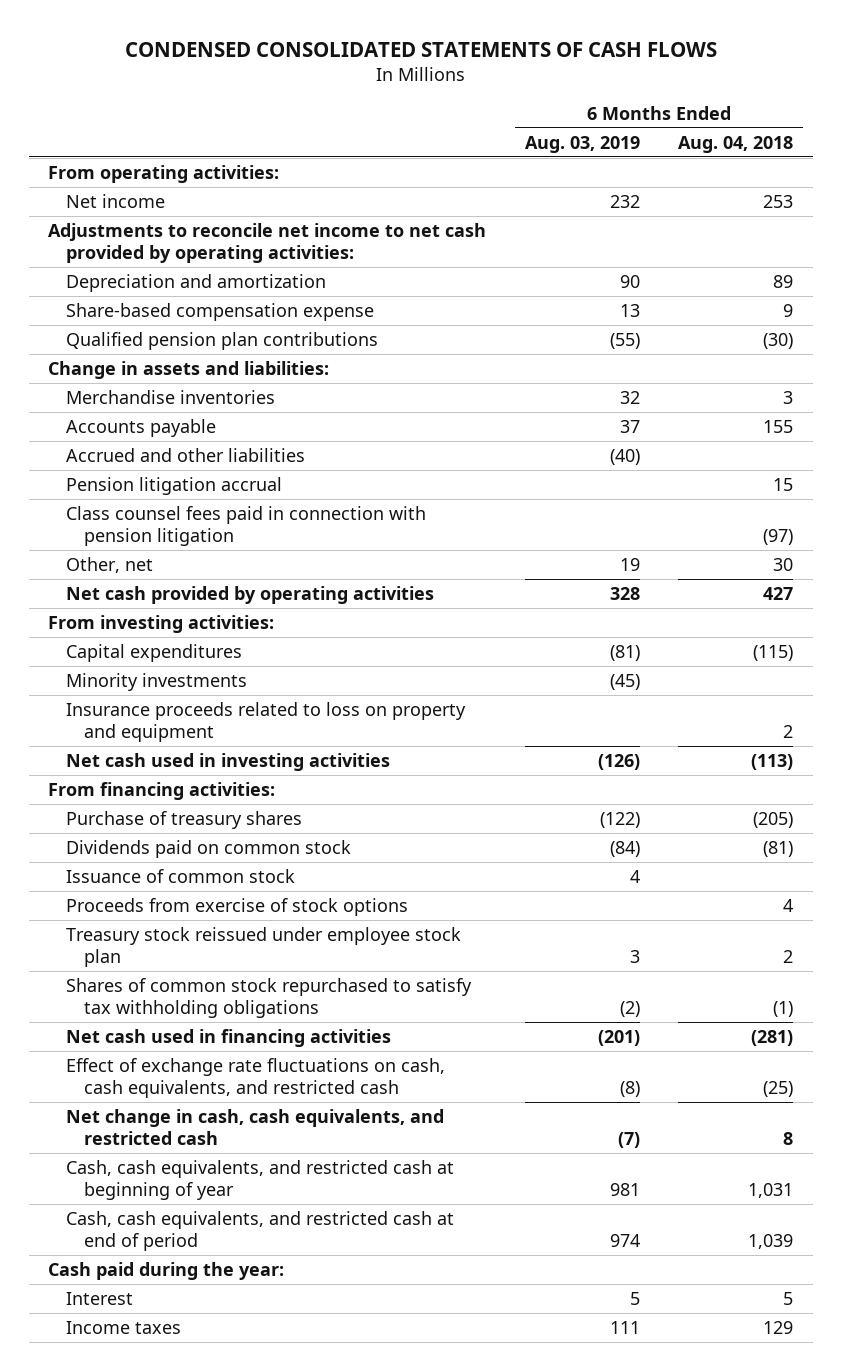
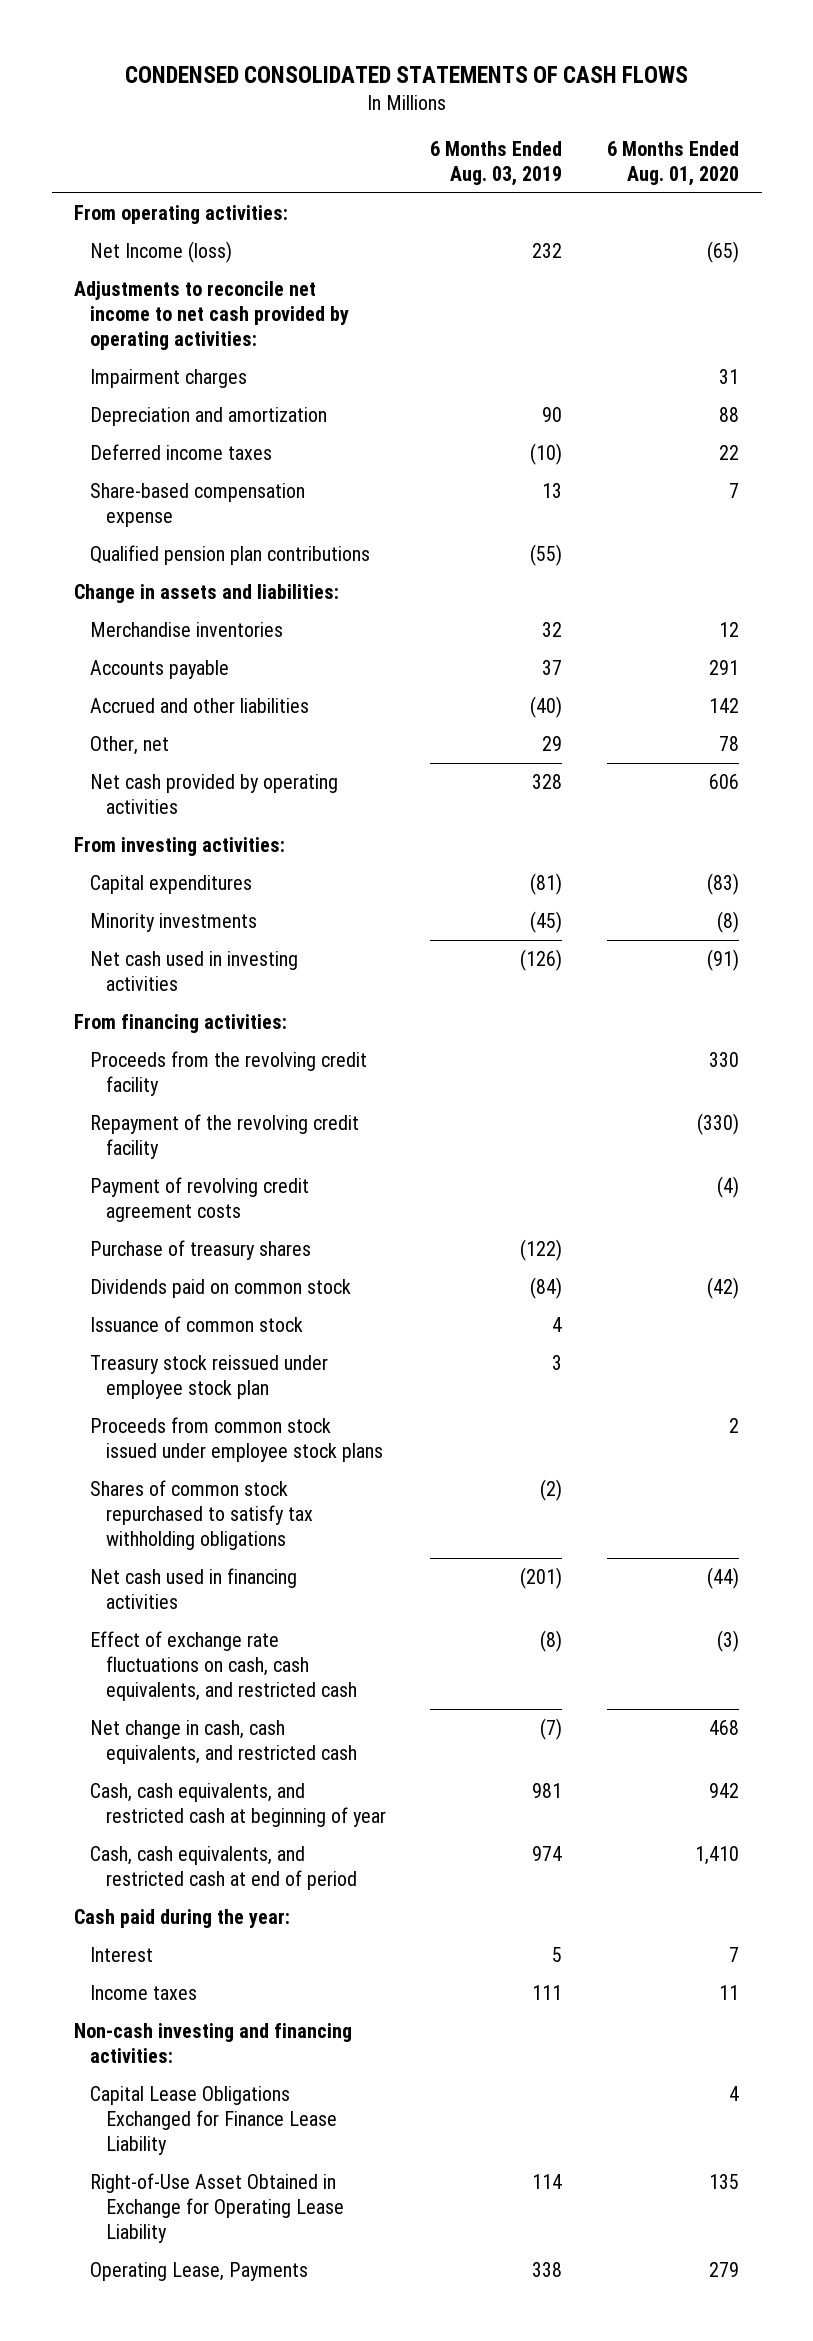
[678,135,794,153] Aug. 04, 2018 -> none
none -> [607,140,740,187] 6 Months Ended Aug. 01, 2020
[66,193,166,208] Net income -> [89,240,232,263] Net Income (loss)
none -> [89,368,247,388] Impairment charges
none -> [89,443,272,460] Deferred income taxes
[66,476,283,495] Pension litigation accrual -> none
[66,505,427,547] Class counsel fees paid in connection with pension litigation -> none
[619,557,640,571] 19 -> [542,735,563,751] 29
[66,701,467,743] Insurance proceeds related to loss on property and equipment -> none
none -> [89,1050,367,1096] Proceeds from the revolving credit facility
none -> [89,1113,359,1159] Repayment of the revolving credit facility
none -> [89,1176,309,1222] Payment of revolving credit agreement costs
[66,897,409,916] Proceeds from exercise of stock options -> none
none -> [89,1416,383,1462] Proceeds from common stock issued under employee stock plans
none -> [74,2022,353,2063] Non-cash investing and financing activities:
none -> [89,2085,337,2156] Capital Lease Obligations Exchanged for Finance Lease Liability
none -> [89,2172,344,2244] Right-of-Use Asset Obtained in Exchange for Operating Lease Liability
none -> [89,2261,308,2281] Operating Lease, Payments

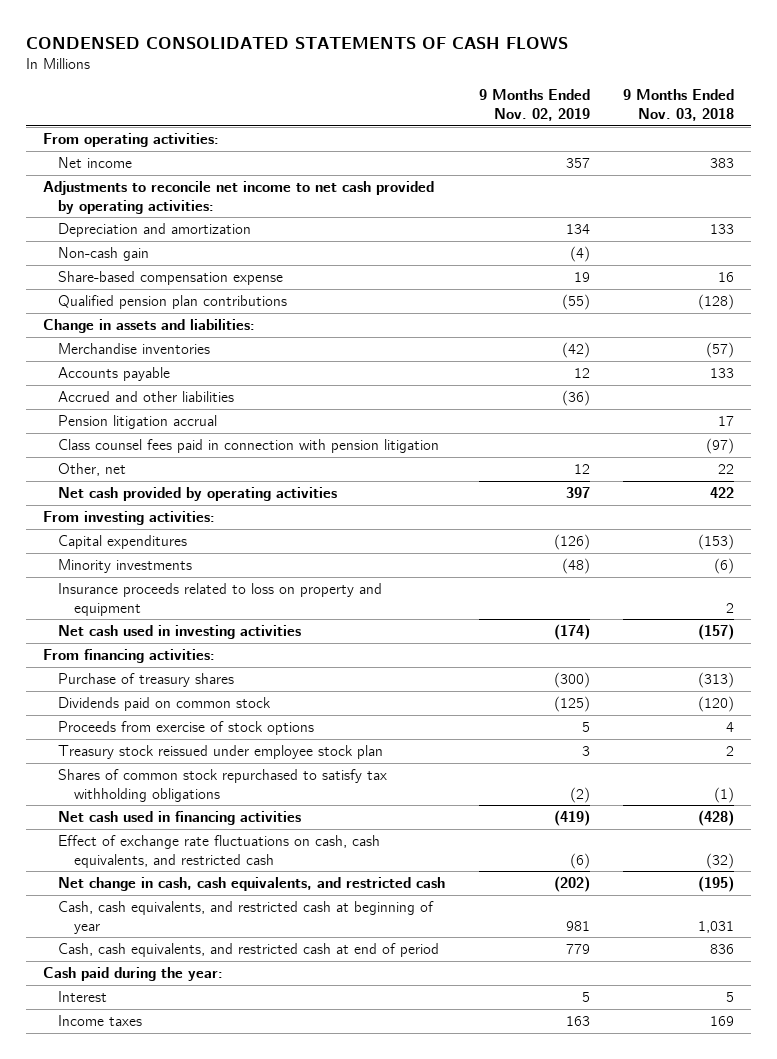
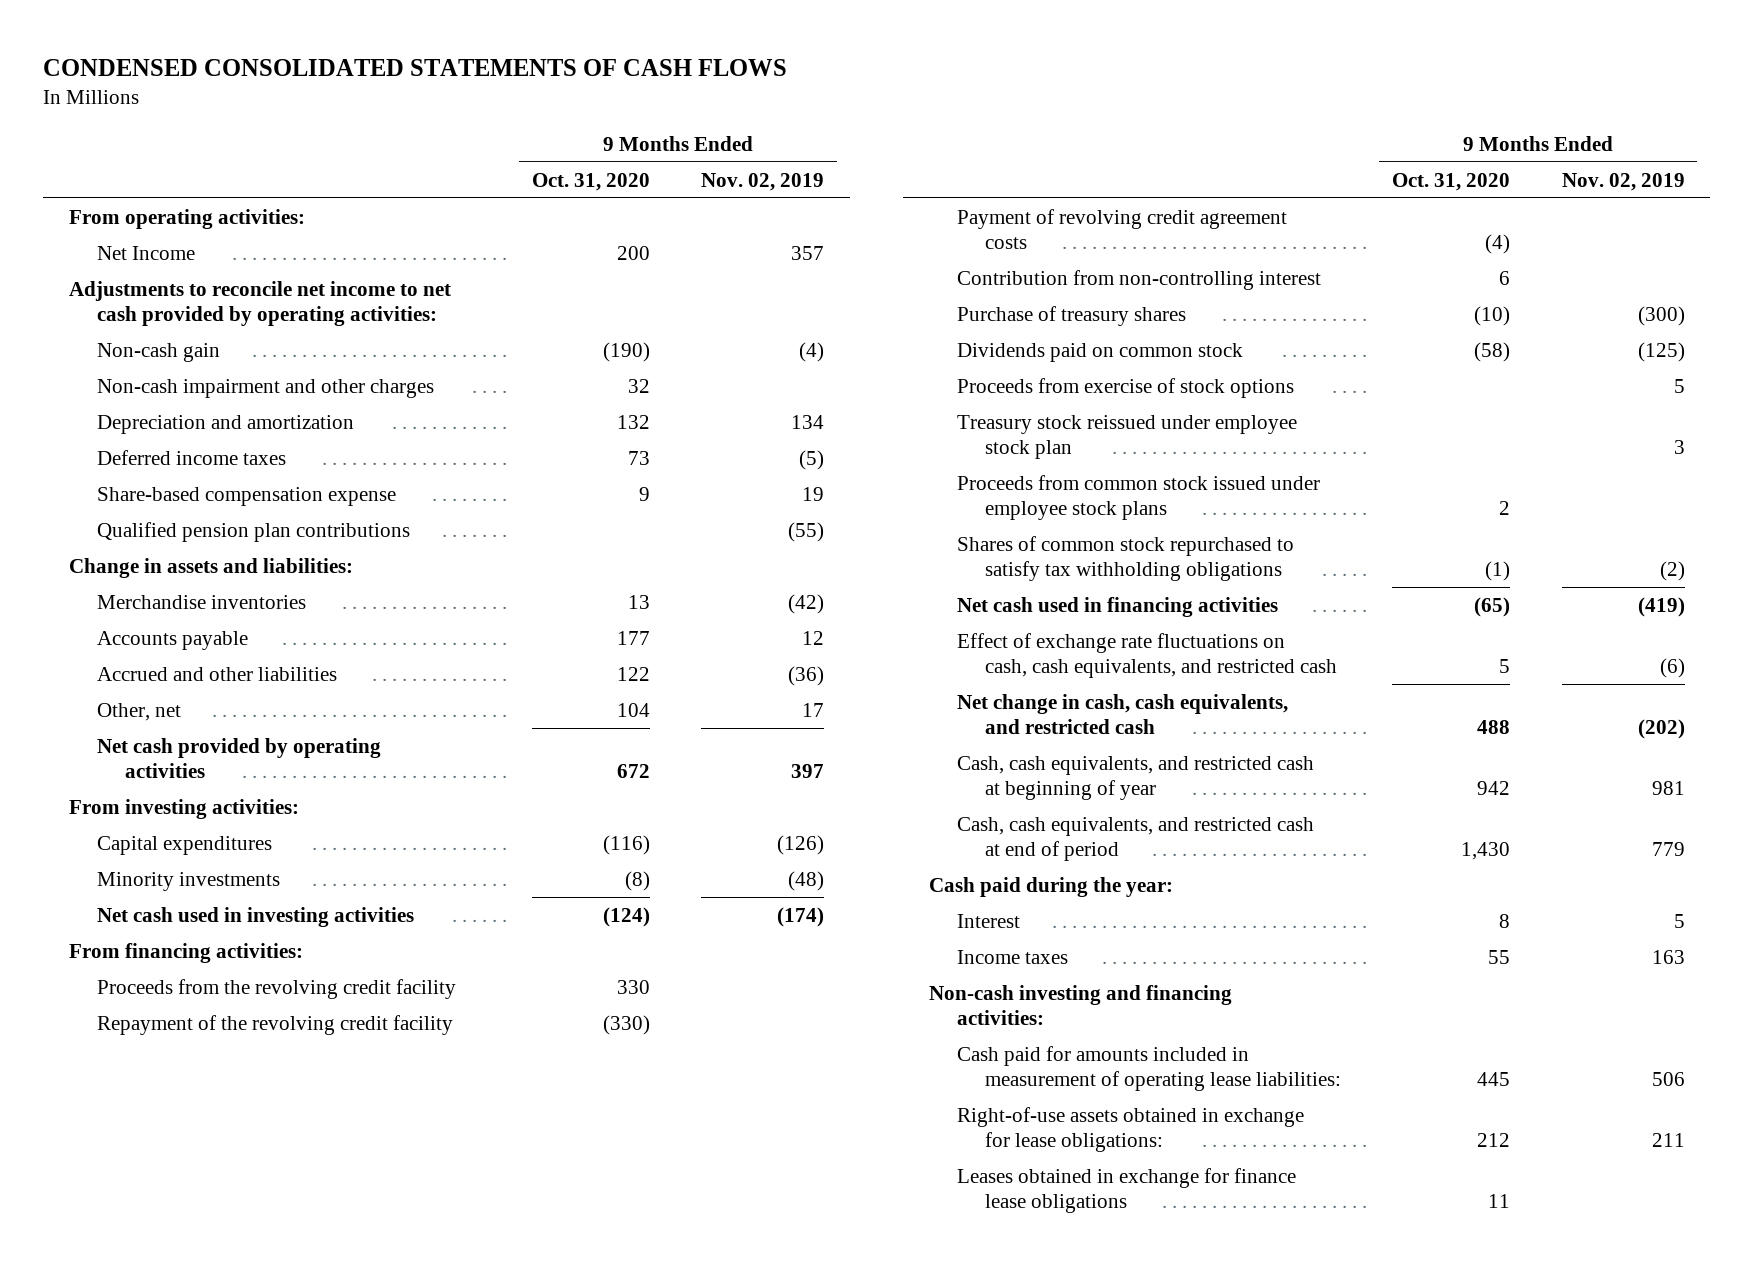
[622,89,734,121] 9 Months Ended Nov. 03, 2018 -> none
none -> [532,172,651,191] Oct. 31, 2020
[58,156,133,168] Net income -> [96,245,195,260] Net Income
none -> [96,378,434,398] Non-cash impairment and other charges
[58,222,252,237] Depreciation and amortization -> [96,414,354,434] Depreciation and amortization
none -> [96,449,286,465] Deferred income taxes
[58,414,218,429] Pension litigation accrual -> none
[58,438,440,453] Class counsel fees paid in connection with pension litigation -> none
[573,463,590,474] 12 -> [802,702,825,717] 17
[58,582,383,616] Insurance proceeds related to loss on property and equipment -> none
none -> [96,978,456,999] Proceeds from the revolving credit facility
none -> [96,1014,453,1035] Repayment of the revolving credit facility
none -> [956,208,1287,249] Payment of revolving credit agreement costs
none -> [956,269,1321,290] Contribution from non-controlling interest
none -> [956,474,1320,520] Proceeds from common stock issued under employee stock plans
none -> [928,984,1232,1025] Non-cash investing and financing activities:
none -> [956,1045,1342,1091] Cash paid for amounts included in measurement of operating lease liabilities:
none -> [956,1106,1304,1152] Right-of-use assets obtained in exchange for lease obligations:
none -> [956,1167,1296,1213] Leases obtained in exchange for finance lease obligations

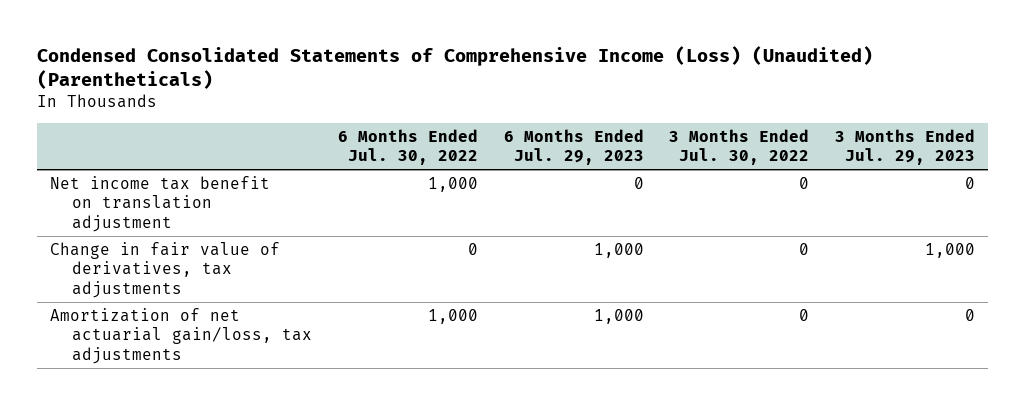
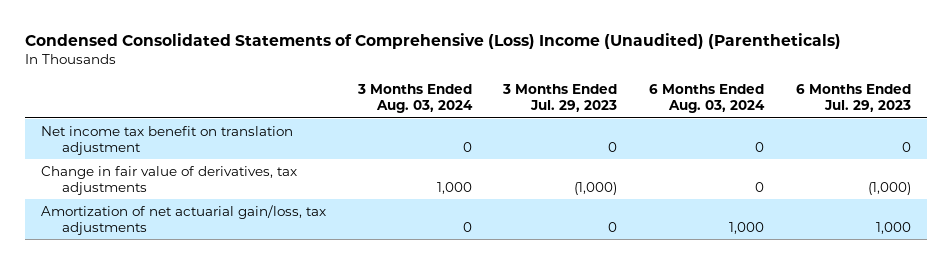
[37,45,874,89] Condensed Consolidated Statements of Comprehensive Income (Loss) (Unaudited) (Parentheticals) -> [24,32,841,49] Condensed Consolidated Statements of Comprehensive (Loss) Income (Unaudited) (Parentheticals)
[338,128,479,166] 6 Months Ended Jul. 30, 2022 -> none
[669,128,810,166] 3 Months Ended Jul. 30, 2022 -> none
none -> [356,84,473,113] 3 Months Ended Aug. 03, 2024
none -> [649,84,766,113] 6 Months Ended Aug. 03, 2024
[593,243,644,259] 1,000 -> [868,181,912,195] (1,000)
[925,243,976,259] 1,000 -> [574,181,618,195] (1,000)

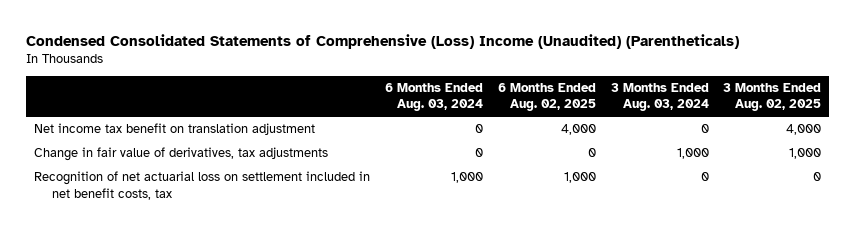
[502,84,618,112] 3 Months Ended Jul. 29, 2023 -> none
[796,84,912,112] 6 Months Ended Jul. 29, 2023 -> none
none -> [497,83,596,112] 6 Months Ended Aug. 02, 2025
none -> [723,83,822,112] 3 Months Ended Aug. 02, 2025
[40,205,326,235] Amortization of net actuarial gain/loss, tax adjustments -> none
none -> [33,171,370,200] Recognition of net actuarial loss on settlement included in net benefit costs, tax

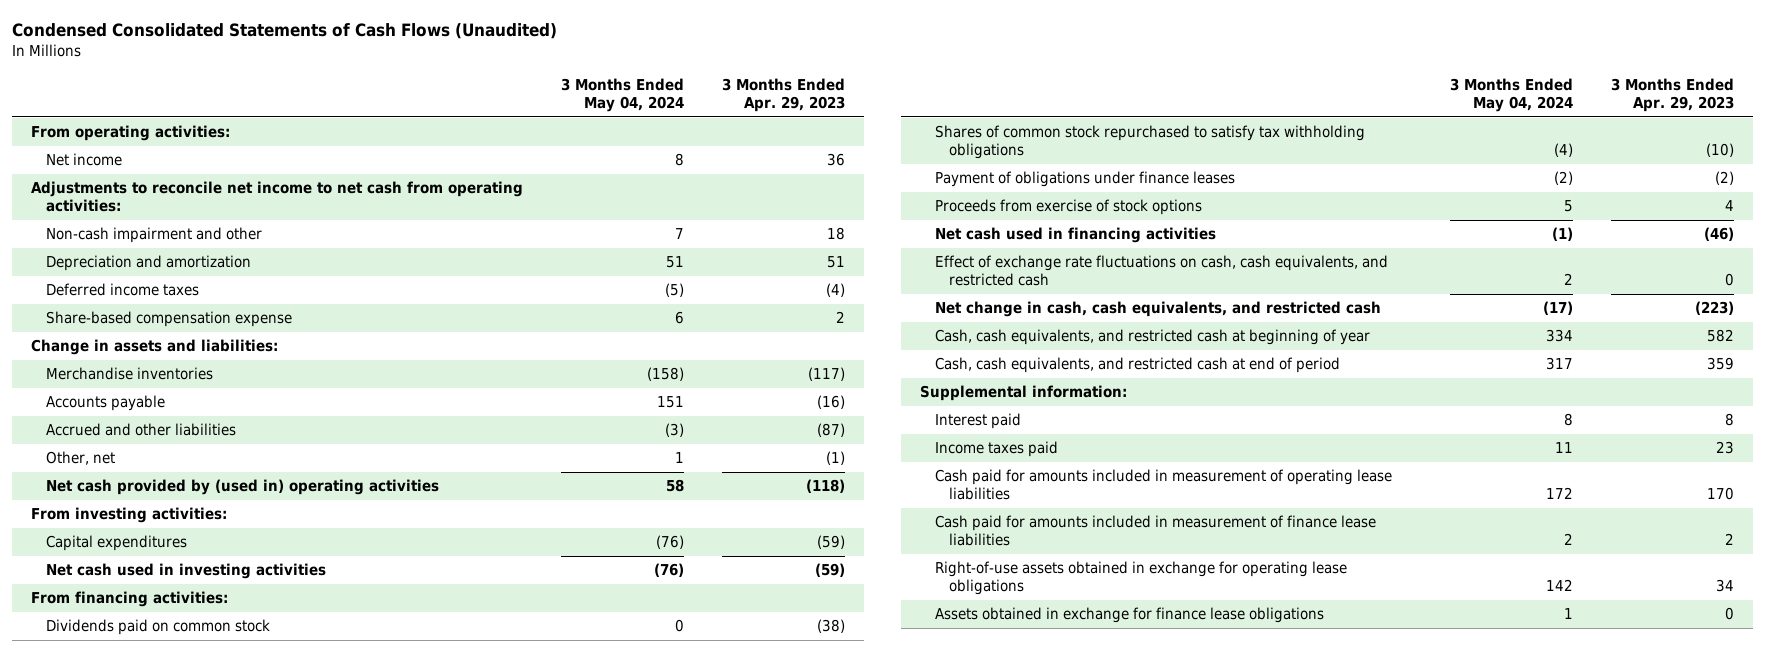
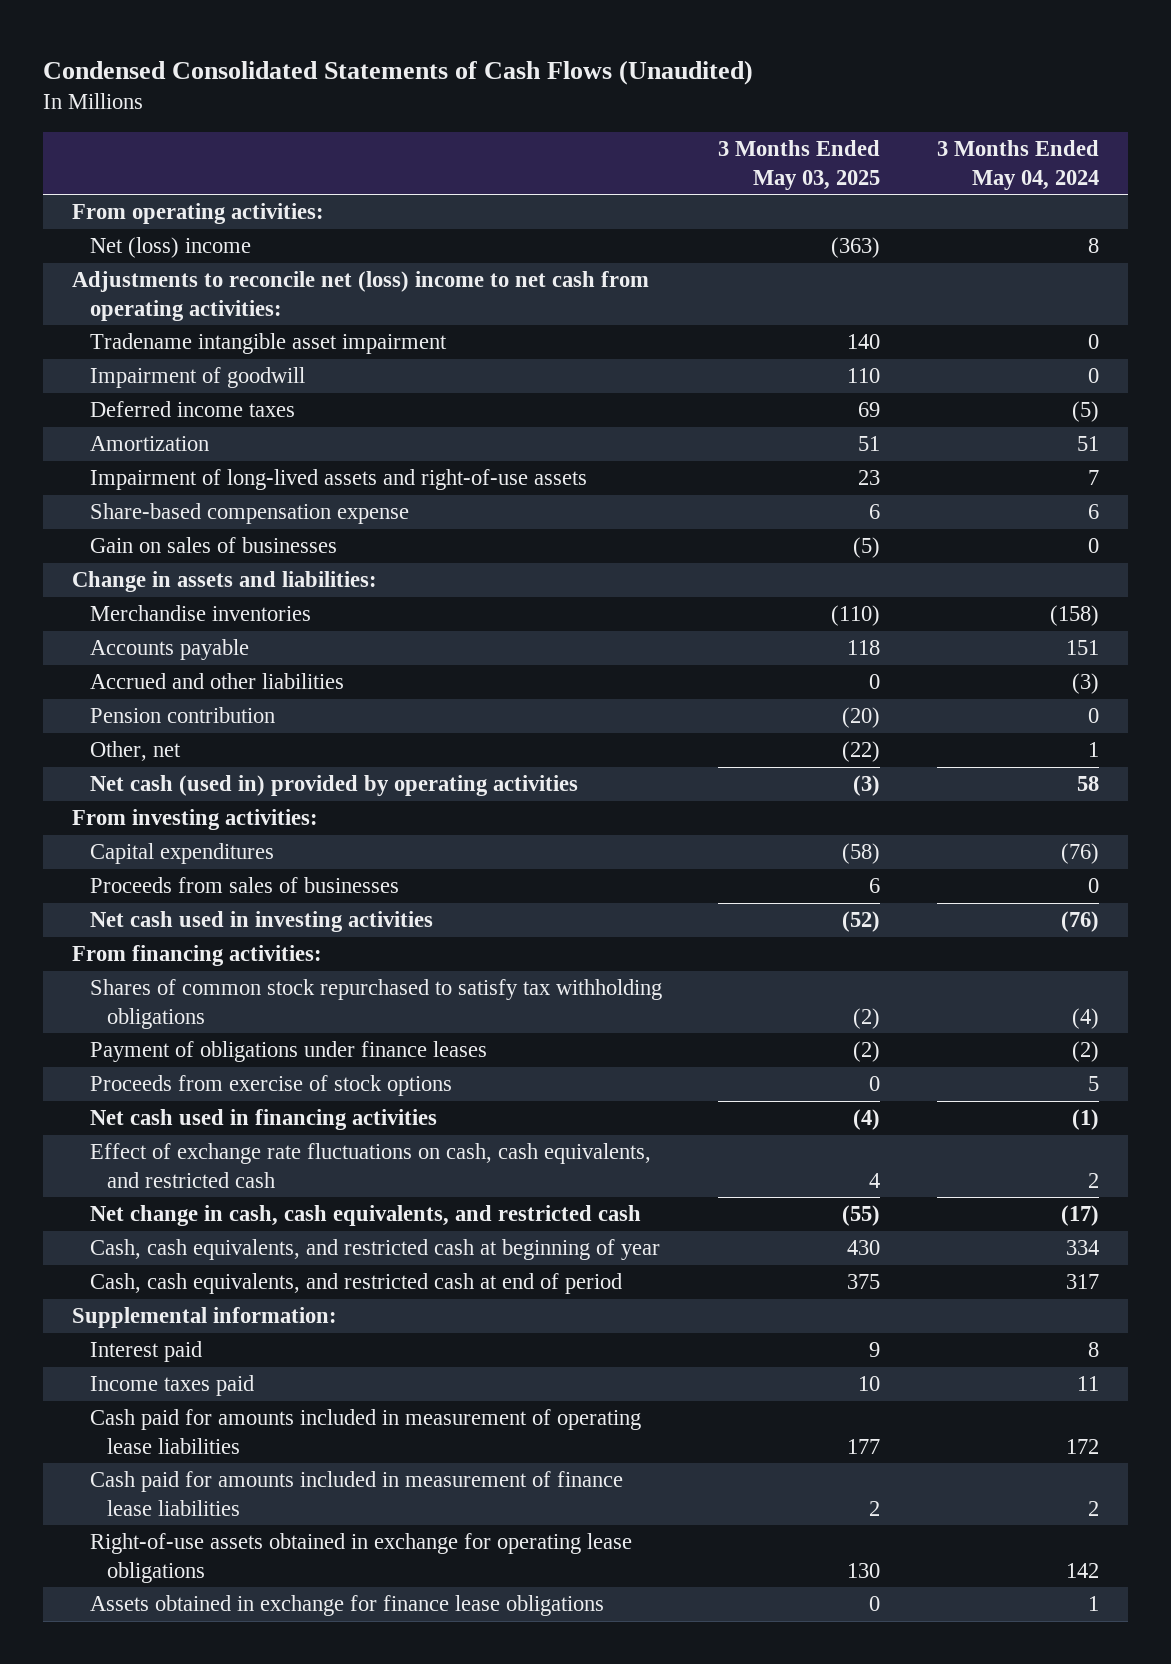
[721,78,845,113] 3 Months Ended Apr. 29, 2023 -> none
none -> [718,140,881,190] 3 Months Ended May 03, 2025
[45,227,262,244] Non-cash impairment and other -> none
[45,255,251,272] Depreciation and amortization -> none
[45,153,122,167] Net income -> [89,237,251,259] Net (loss) income
[31,181,524,213] Adjustments to reconcile net income to net cash from operating activities: -> [71,271,649,321] Adjustments to reconcile net (loss) income to net cash from operating activities:
none -> [89,333,447,355] Tradename intangible asset impairment
none -> [89,367,305,389] Impairment of goodwill
none -> [89,436,209,452] Amortization
none -> [89,469,587,491] Impairment of long-lived assets and right-of-use assets
none -> [89,537,337,554] Gain on sales of businesses
none -> [89,707,275,724] Pension contribution
[45,479,439,496] Net cash provided by (used in) operating activities -> [89,775,578,797] Net cash (used in) provided by operating activities
none -> [89,877,399,894] Proceeds from sales of businesses
[45,619,270,636] Dividends paid on common stock -> none

